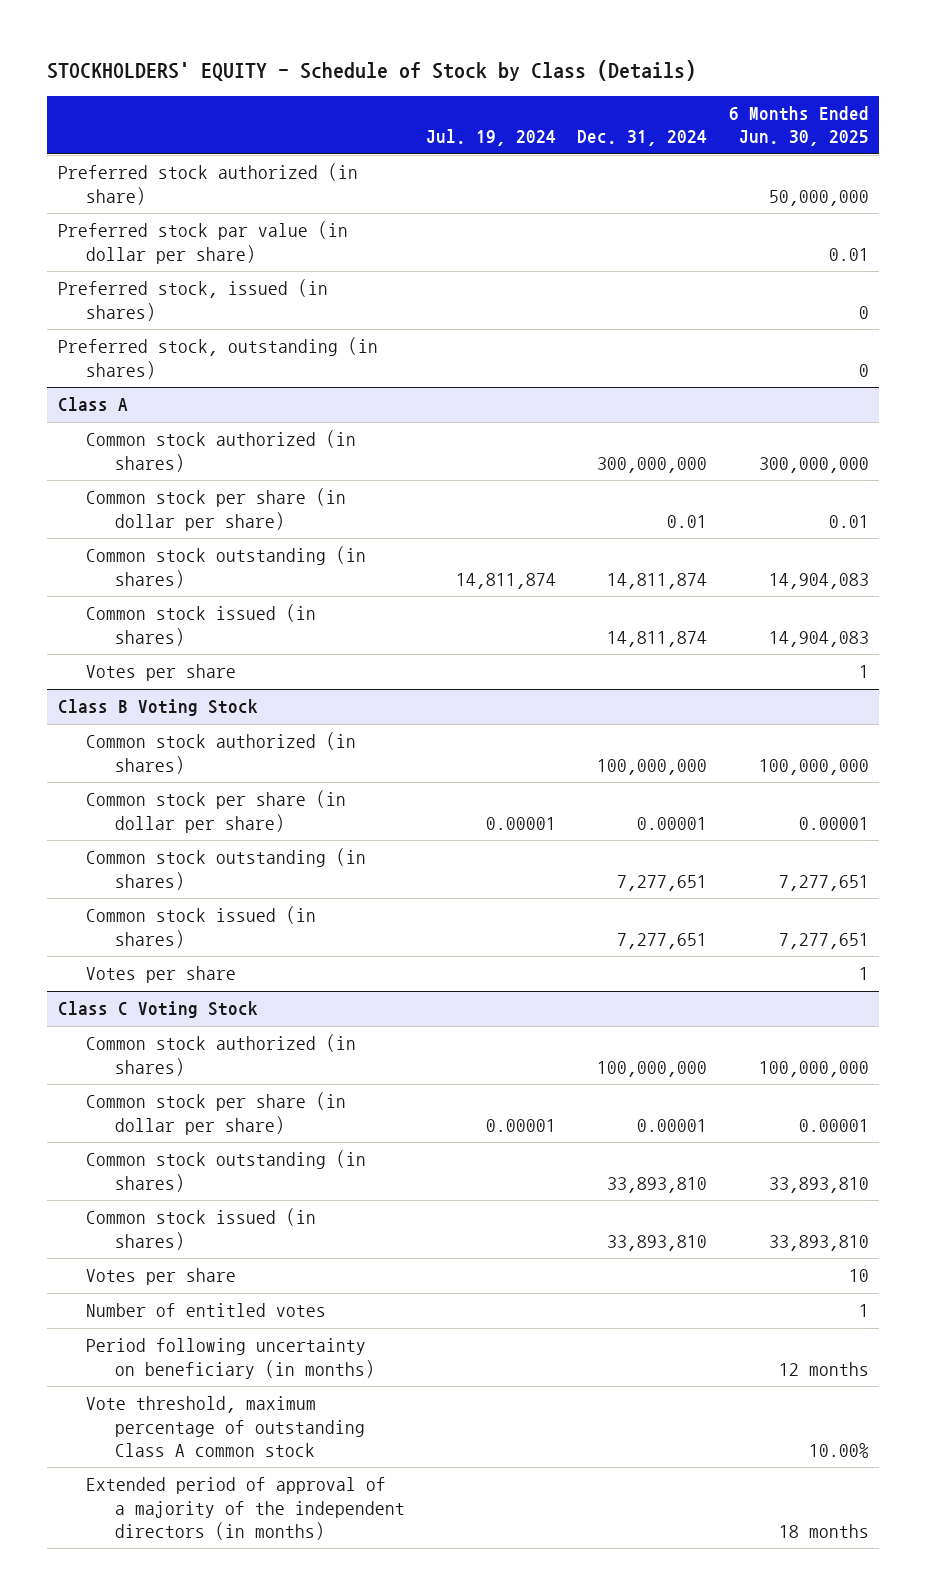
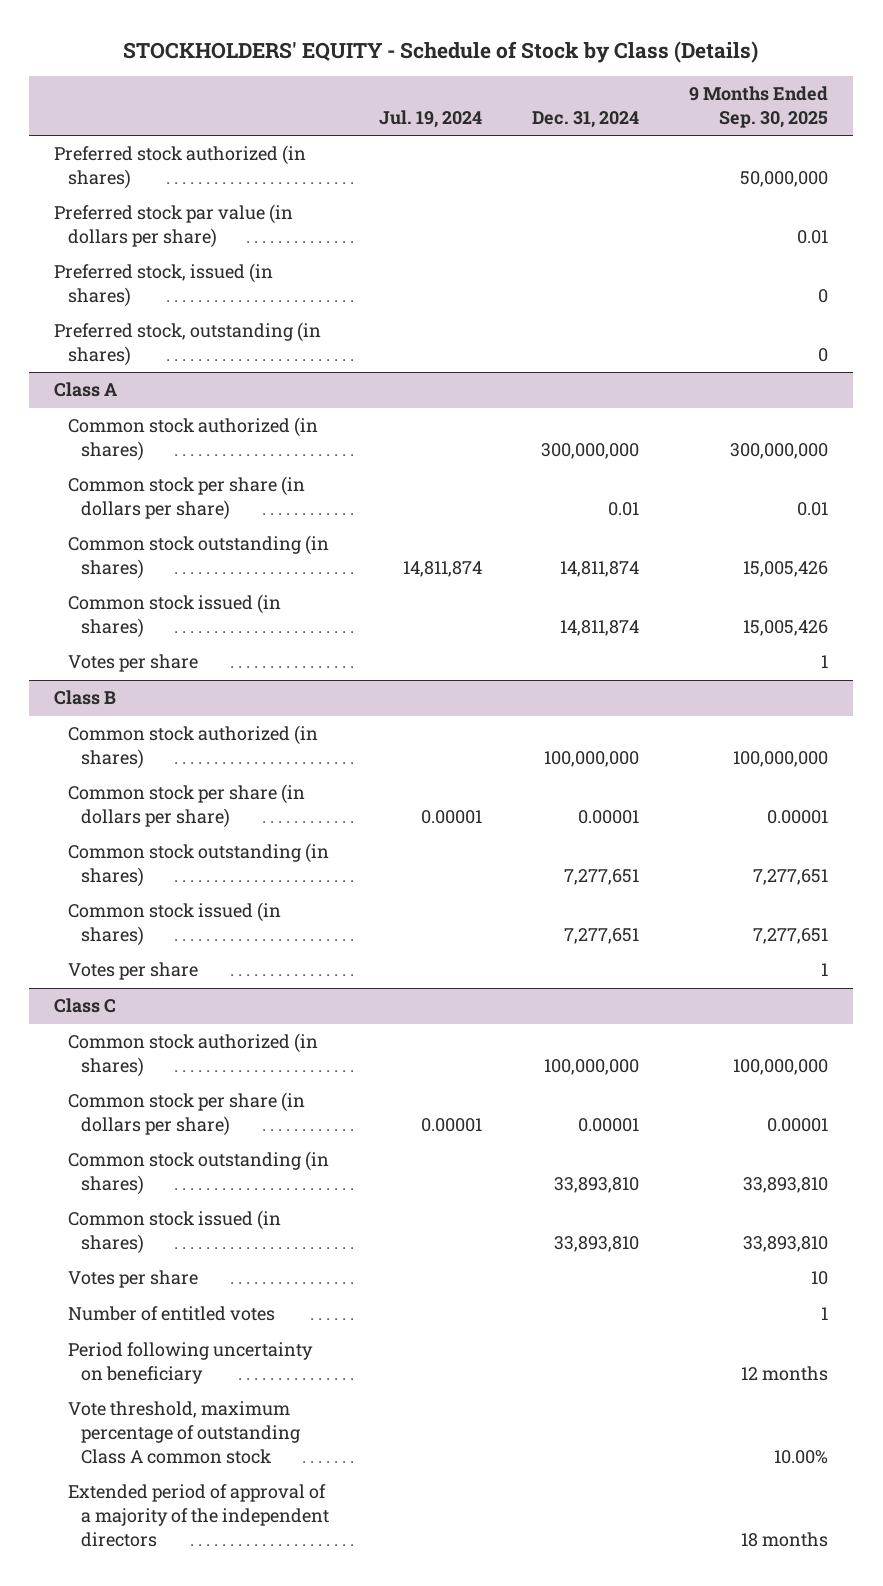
[728,105,869,147] 6 Months Ended Jun. 30, 2025 -> none
none -> [689,86,829,128] 9 Months Ended Sep. 30, 2025
[57,163,358,205] Preferred stock authorized (in share) -> [54,145,307,190] Preferred stock authorized (in shares)
[57,221,348,264] Preferred stock par value (in dollar per share) -> [54,204,294,249] Preferred stock par value (in dollars per share)
[86,488,347,531] Common stock per share (in dollar per share) -> [67,476,305,521] Common stock per share (in dollars per share)
[57,699,258,717] Class B Voting Stock -> [54,690,117,706] Class B
[86,790,347,833] Common stock per share (in dollar per share) -> [67,784,305,829] Common stock per share (in dollars per share)
[57,1001,258,1019] Class C Voting Stock -> [54,998,117,1014] Class C
[86,1092,347,1135] Common stock per share (in dollar per share) -> [67,1092,305,1137] Common stock per share (in dollars per share)
[86,1338,376,1379] Period following uncertainty on beneficiary (in months) -> [67,1342,313,1385] Period following uncertainty on beneficiary
[86,1477,406,1541] Extended period of approval of a majority of the independent directors (in months) -> [67,1484,330,1547] Extended period of approval of a majority of the independent directors

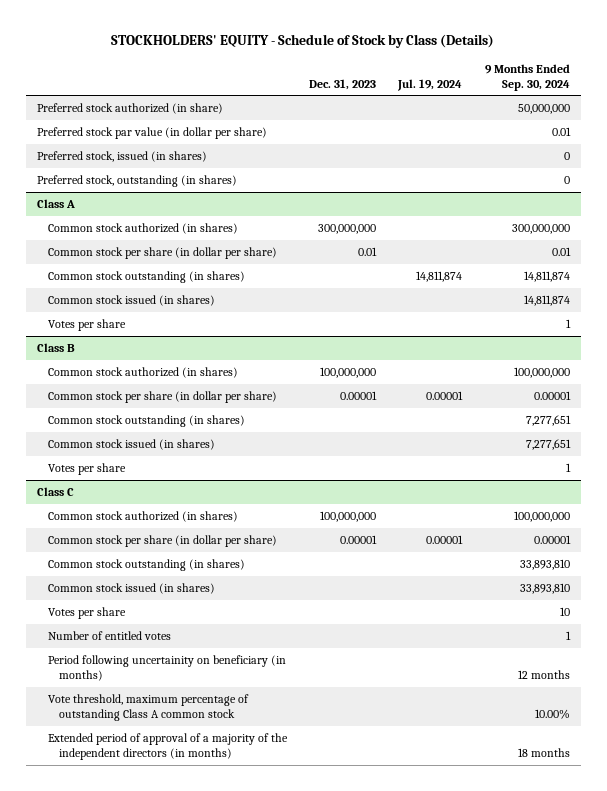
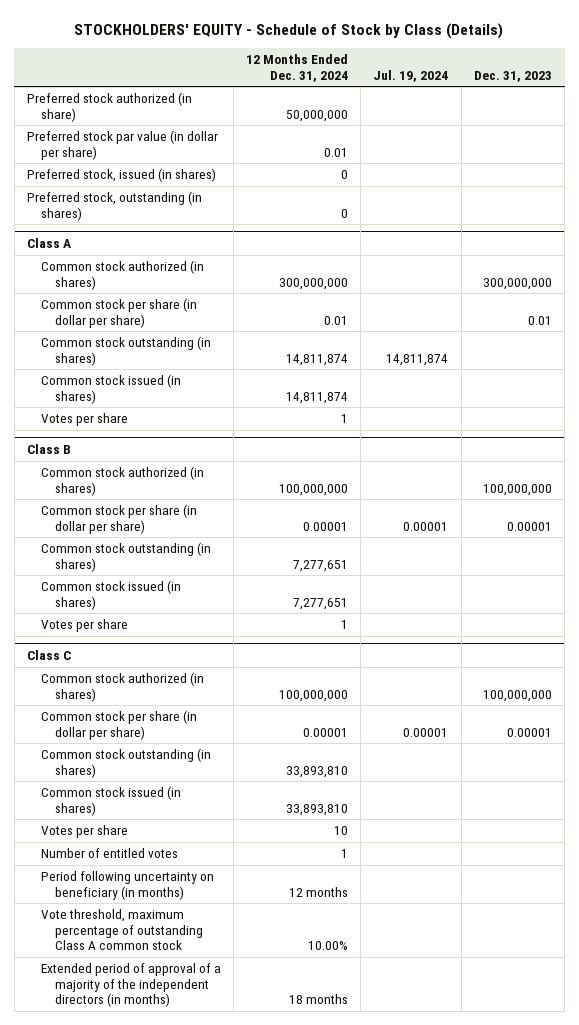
[484,63,570,91] 9 Months Ended Sep. 30, 2024 -> none
none -> [246,54,349,82] 12 Months Ended Dec. 31, 2024
[47,654,286,681] Period following uncertainity on beneficiary (in months) -> [40,871,214,900] Period following uncertainty on beneficiary (in months)

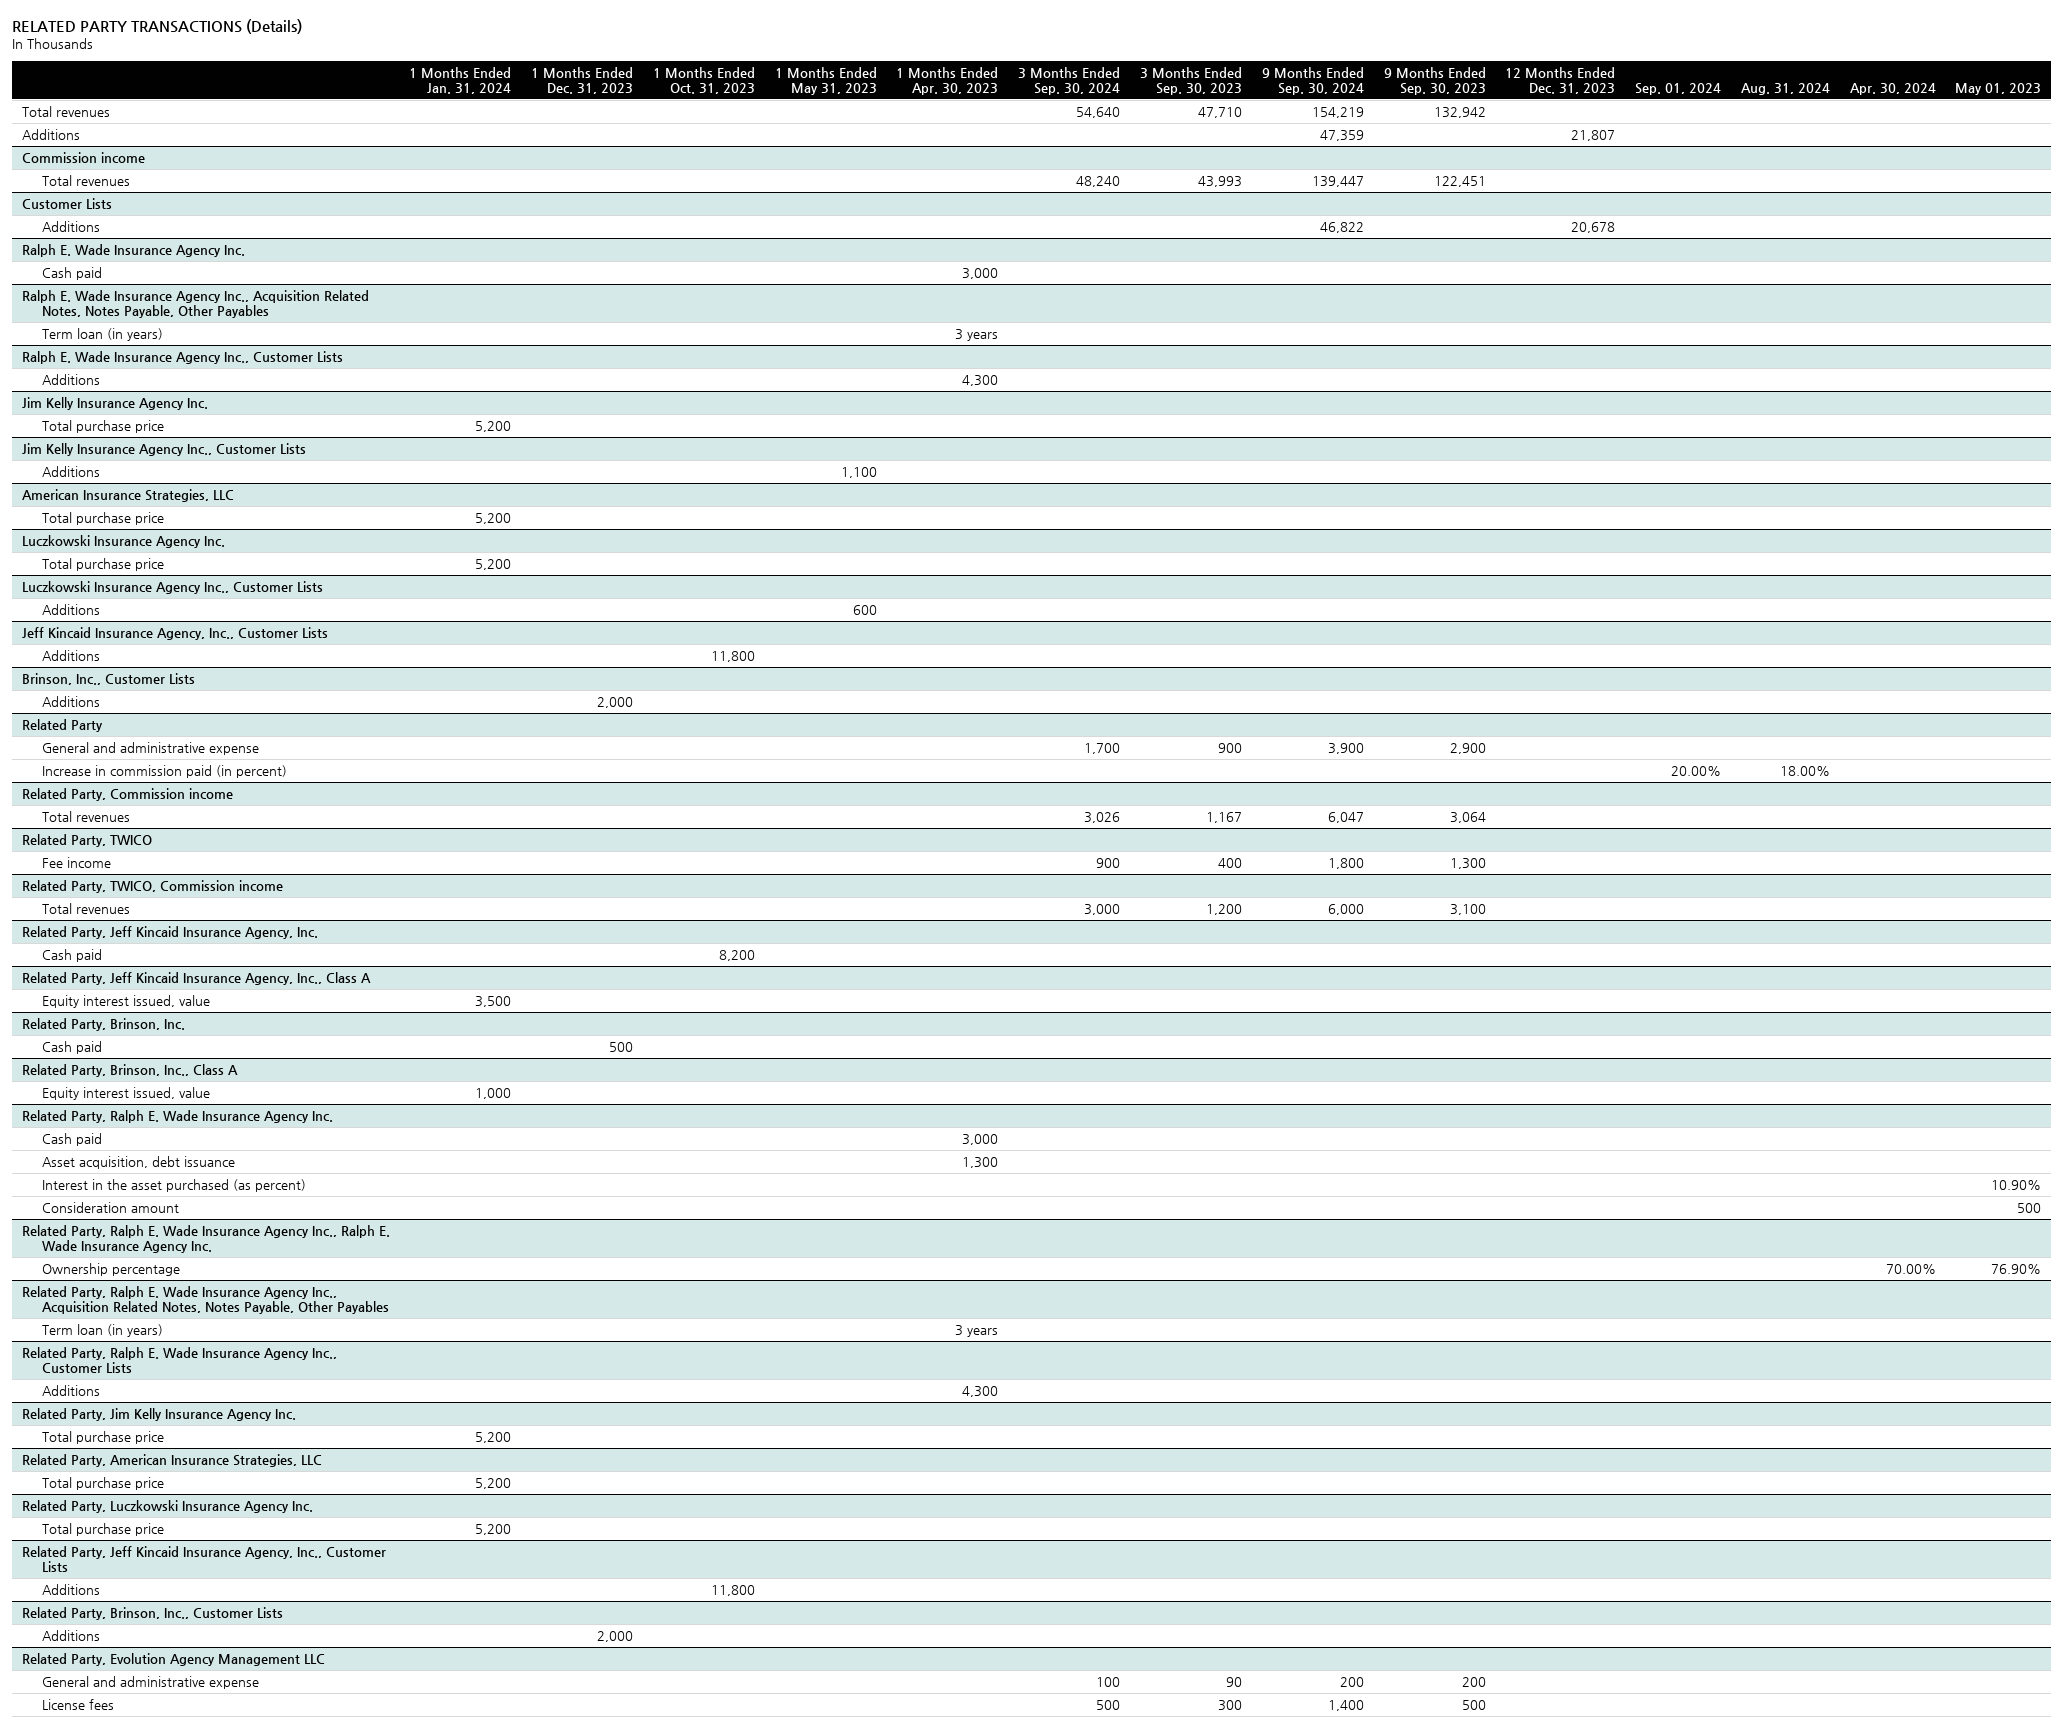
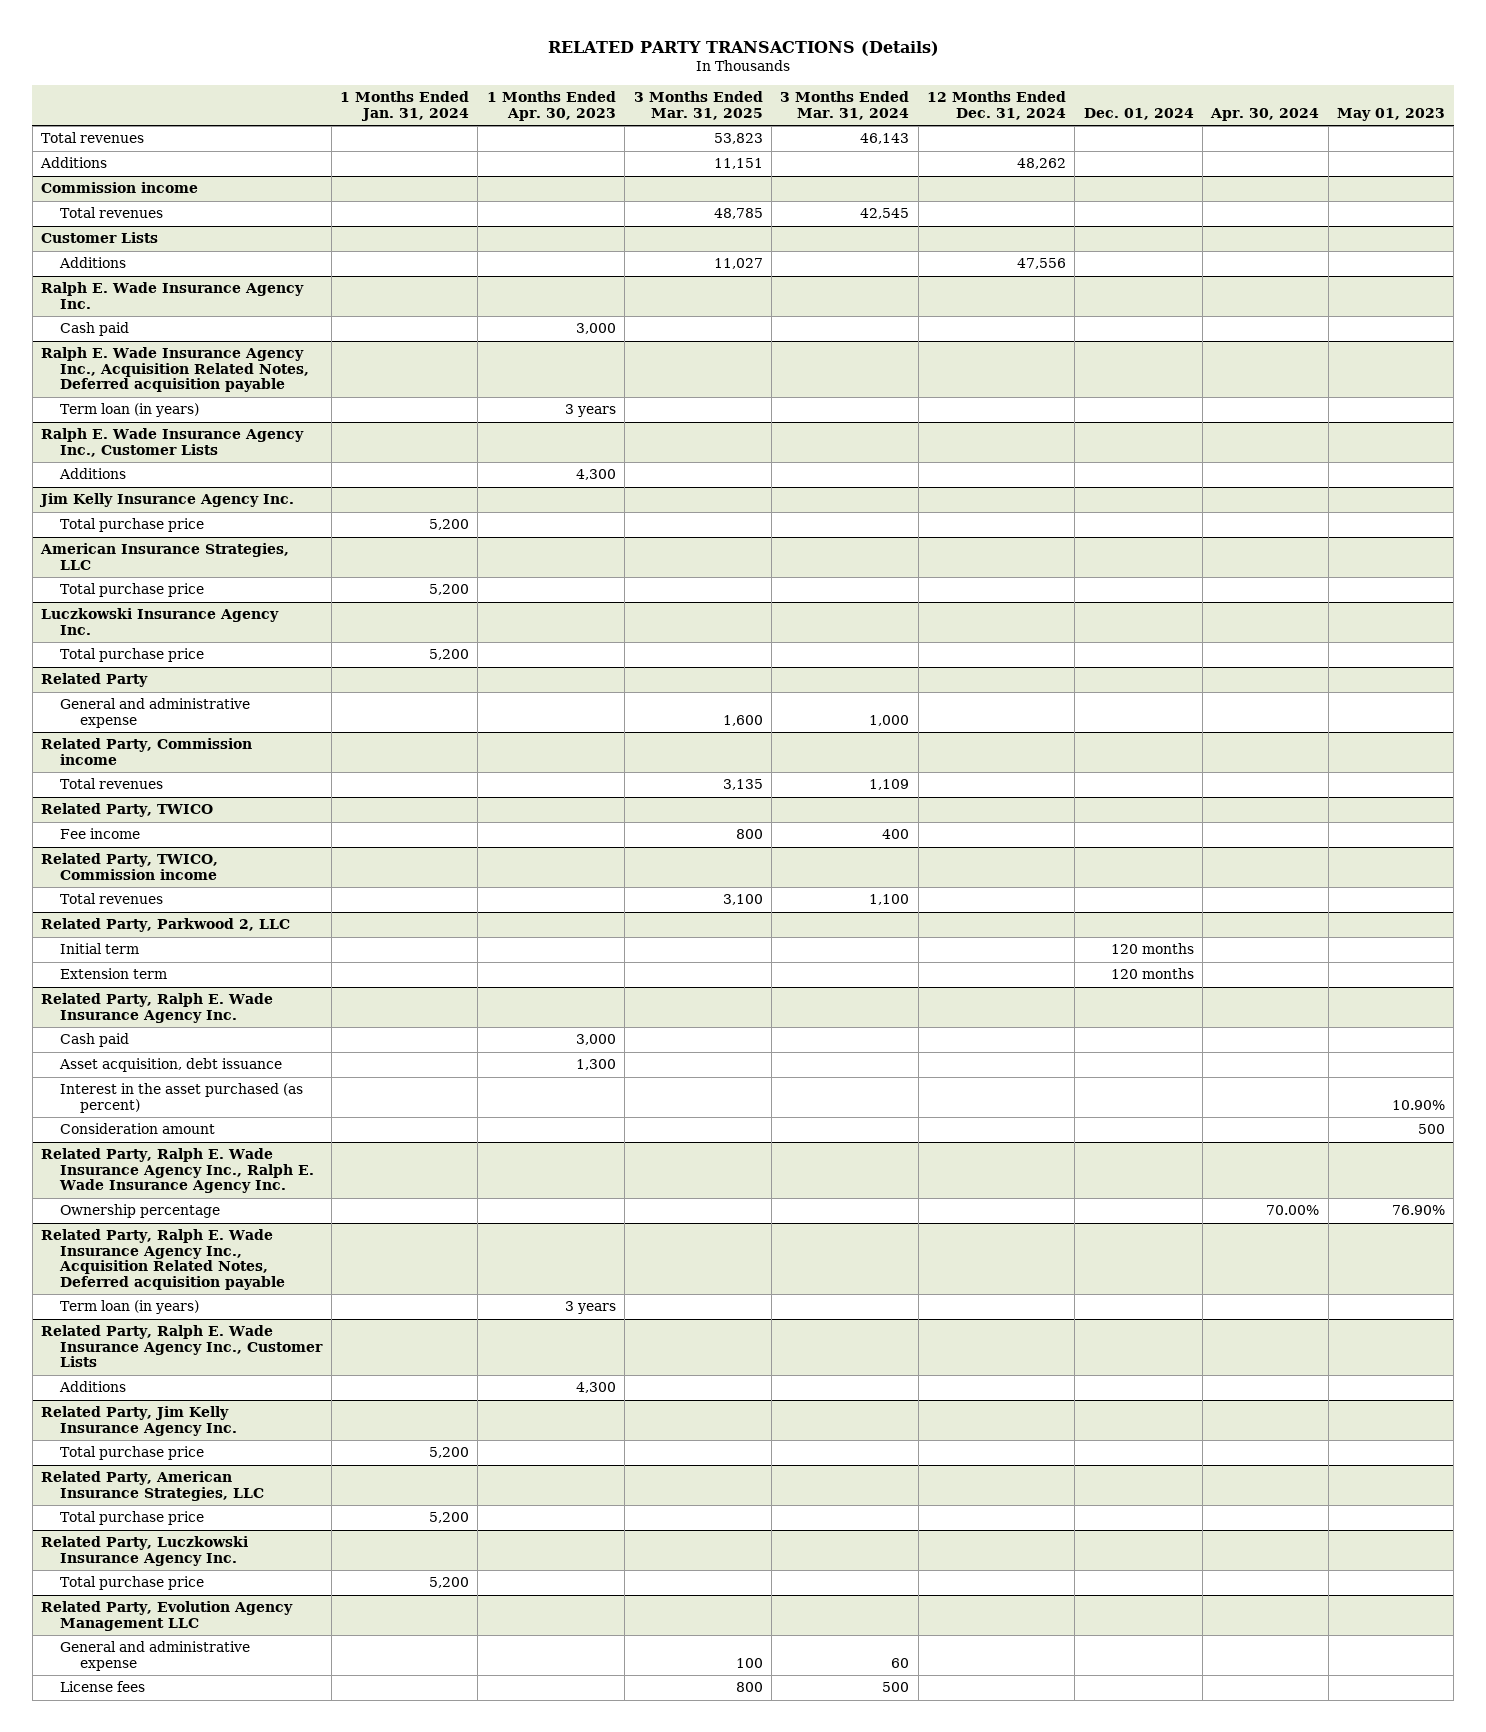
[531,66,634,94] 1 Months Ended Dec. 31, 2023 -> none
[652,66,755,94] 1 Months Ended Oct. 31, 2023 -> none
[774,66,877,95] 1 Months Ended May 31, 2023 -> none
[1018,66,1121,95] 3 Months Ended Sep. 30, 2024 -> none
[1139,66,1242,95] 3 Months Ended Sep. 30, 2023 -> none
[1261,66,1364,95] 9 Months Ended Sep. 30, 2024 -> none
[1383,66,1486,95] 9 Months Ended Sep. 30, 2023 -> none
[1505,66,1616,94] 12 Months Ended Dec. 31, 2023 -> none
[1635,82,1722,95] Sep. 01, 2024 -> none
[1740,82,1830,95] Aug. 31, 2024 -> none
none -> [633,91,763,120] 3 Months Ended Mar. 31, 2025
none -> [780,91,910,120] 3 Months Ended Mar. 31, 2024
none -> [926,91,1066,120] 12 Months Ended Dec. 31, 2024
none -> [1083,107,1194,120] Dec. 01, 2024
[21,289,369,318] Ralph E. Wade Insurance Agency Inc., Acquisition Related Notes, Notes Payable, Other Payables -> [41,347,310,393] Ralph E. Wade Insurance Agency Inc., Acquisition Related Notes, Deferred acquisition payable
[21,442,306,456] Jim Kelly Insurance Agency Inc., Customer Lists -> none
[41,465,100,477] Additions -> none
[21,580,323,594] Luczkowski Insurance Agency Inc., Customer Lists -> none
[41,603,100,615] Additions -> none
[21,626,328,640] Jeff Kincaid Insurance Agency, Inc., Customer Lists -> none
[41,649,100,661] Additions -> none
[21,672,195,685] Brinson, Inc., Customer Lists -> none
[41,695,100,707] Additions -> none
[41,764,287,778] Increase in commission paid (in percent) -> none
[21,925,318,939] Related Party, Jeff Kincaid Insurance Agency, Inc. -> none
[41,948,102,962] Cash paid -> none
[21,971,371,985] Related Party, Jeff Kincaid Insurance Agency, Inc., Class A -> none
[41,994,210,1008] Equity interest issued, value -> none
[21,1017,185,1031] Related Party, Brinson, Inc. -> none
[41,1040,102,1054] Cash paid -> none
[21,1063,238,1077] Related Party, Brinson, Inc., Class A -> none
[41,1086,210,1100] Equity interest issued, value -> none
none -> [41,918,291,933] Related Party, Parkwood 2, LLC
none -> [60,943,140,955] Initial term
none -> [60,968,168,980] Extension term
[21,1285,389,1314] Related Party, Ralph E. Wade Insurance Agency Inc., Acquisition Related Notes, Notes Payable, Other Payables -> [41,1229,286,1291] Related Party, Ralph E. Wade Insurance Agency Inc., Acquisition Related Notes, Deferred acquisition payable
[21,1545,386,1572] Related Party, Jeff Kincaid Insurance Agency, Inc., Customer Lists -> none
[41,1583,100,1595] Additions -> none
[21,1606,283,1620] Related Party, Brinson, Inc., Customer Lists -> none
[41,1629,100,1641] Additions -> none

